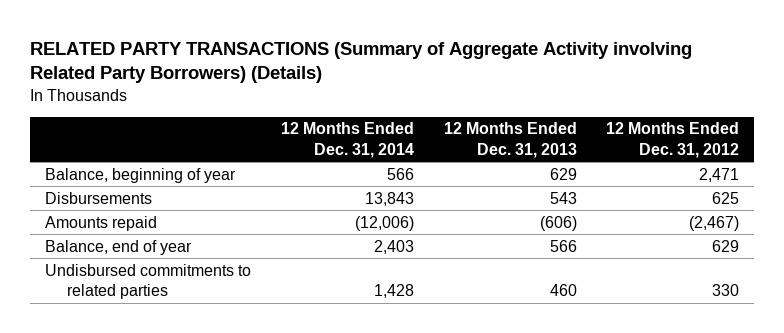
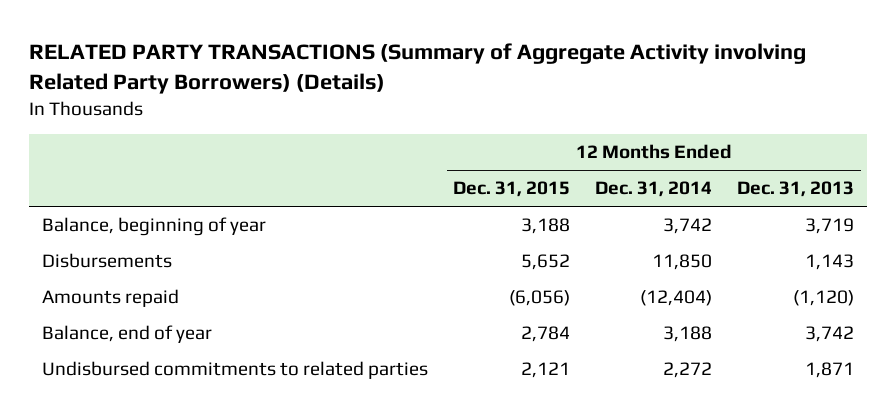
[606,122,740,158] 12 Months Ended Dec. 31, 2012 -> none
none -> [453,181,571,198] Dec. 31, 2015
[386,167,414,180] 566 -> [663,218,713,235] 3,742
[549,167,577,180] 629 -> [805,218,855,235] 3,719
[364,191,414,206] 13,843 -> [652,254,713,271] 11,850
[549,191,577,204] 543 -> [805,254,855,271] 1,143
[354,215,414,231] (12,006) -> [640,290,713,307] (12,404)
[539,215,577,231] (606) -> [793,290,855,307] (1,120)
[373,239,414,254] 2,403 -> [663,326,713,343] 3,188
[549,239,577,252] 566 -> [805,326,855,343] 3,742
[373,283,414,298] 1,428 -> [663,362,713,379] 2,272
[549,283,577,296] 460 -> [805,362,855,379] 1,871

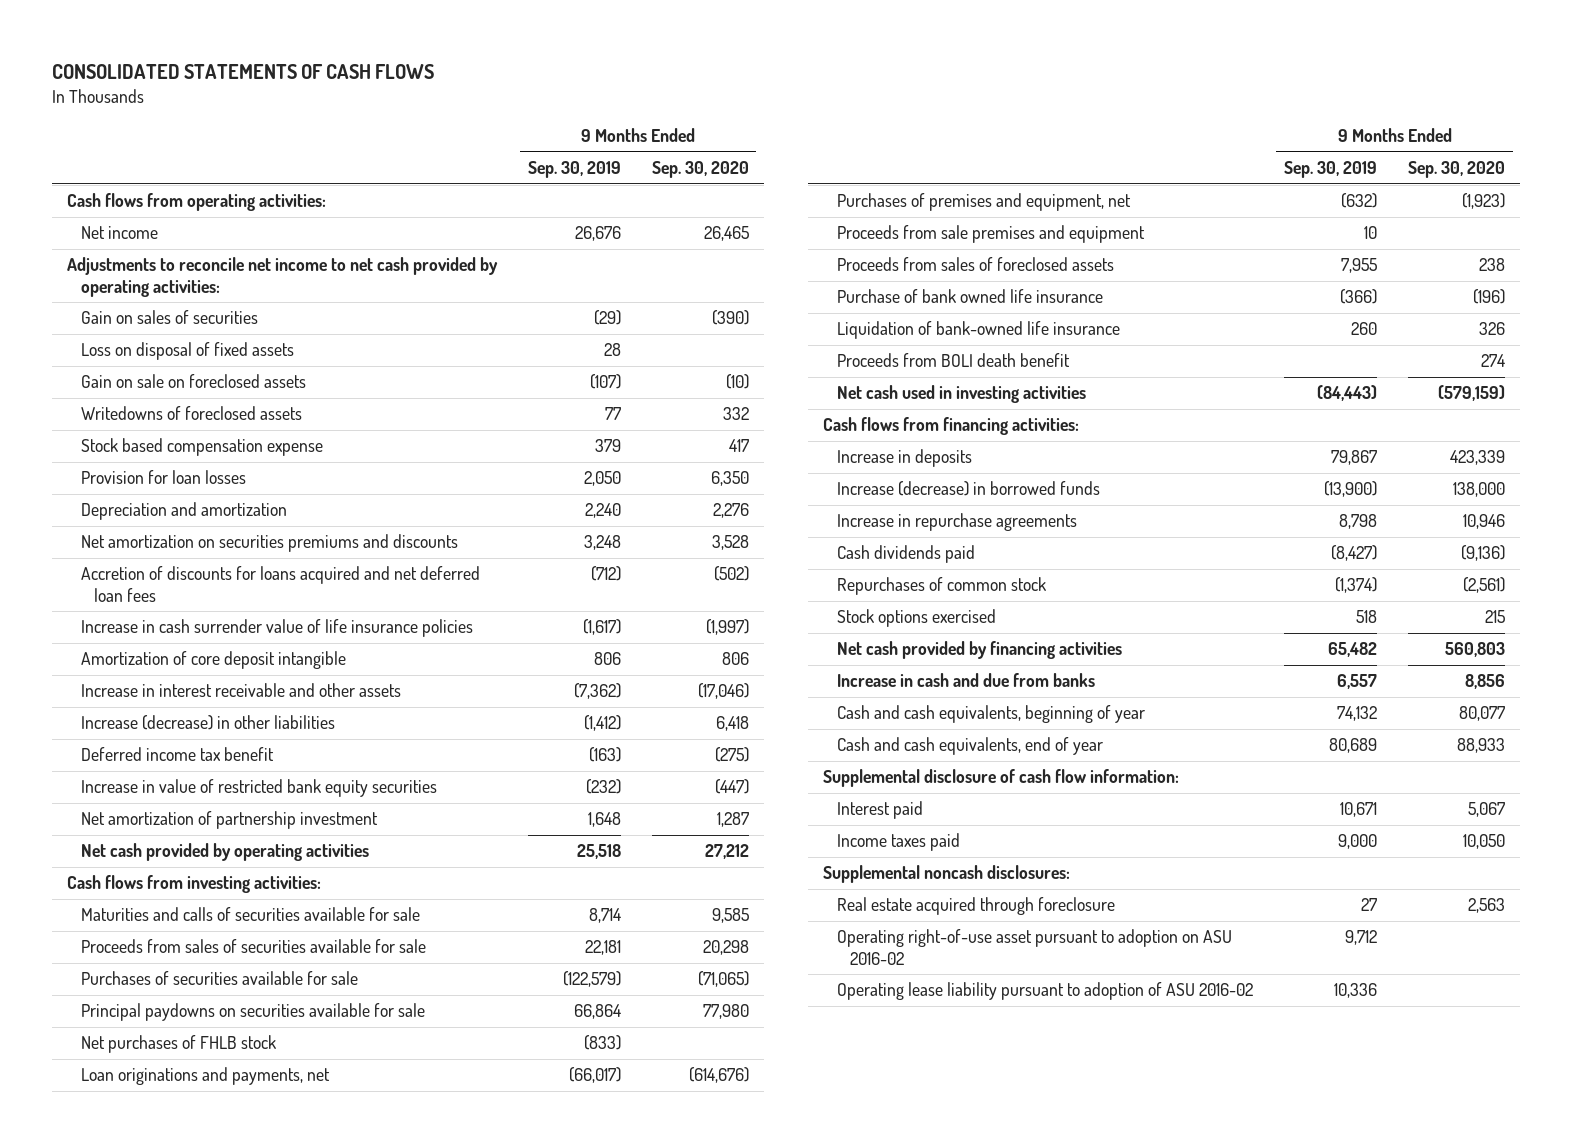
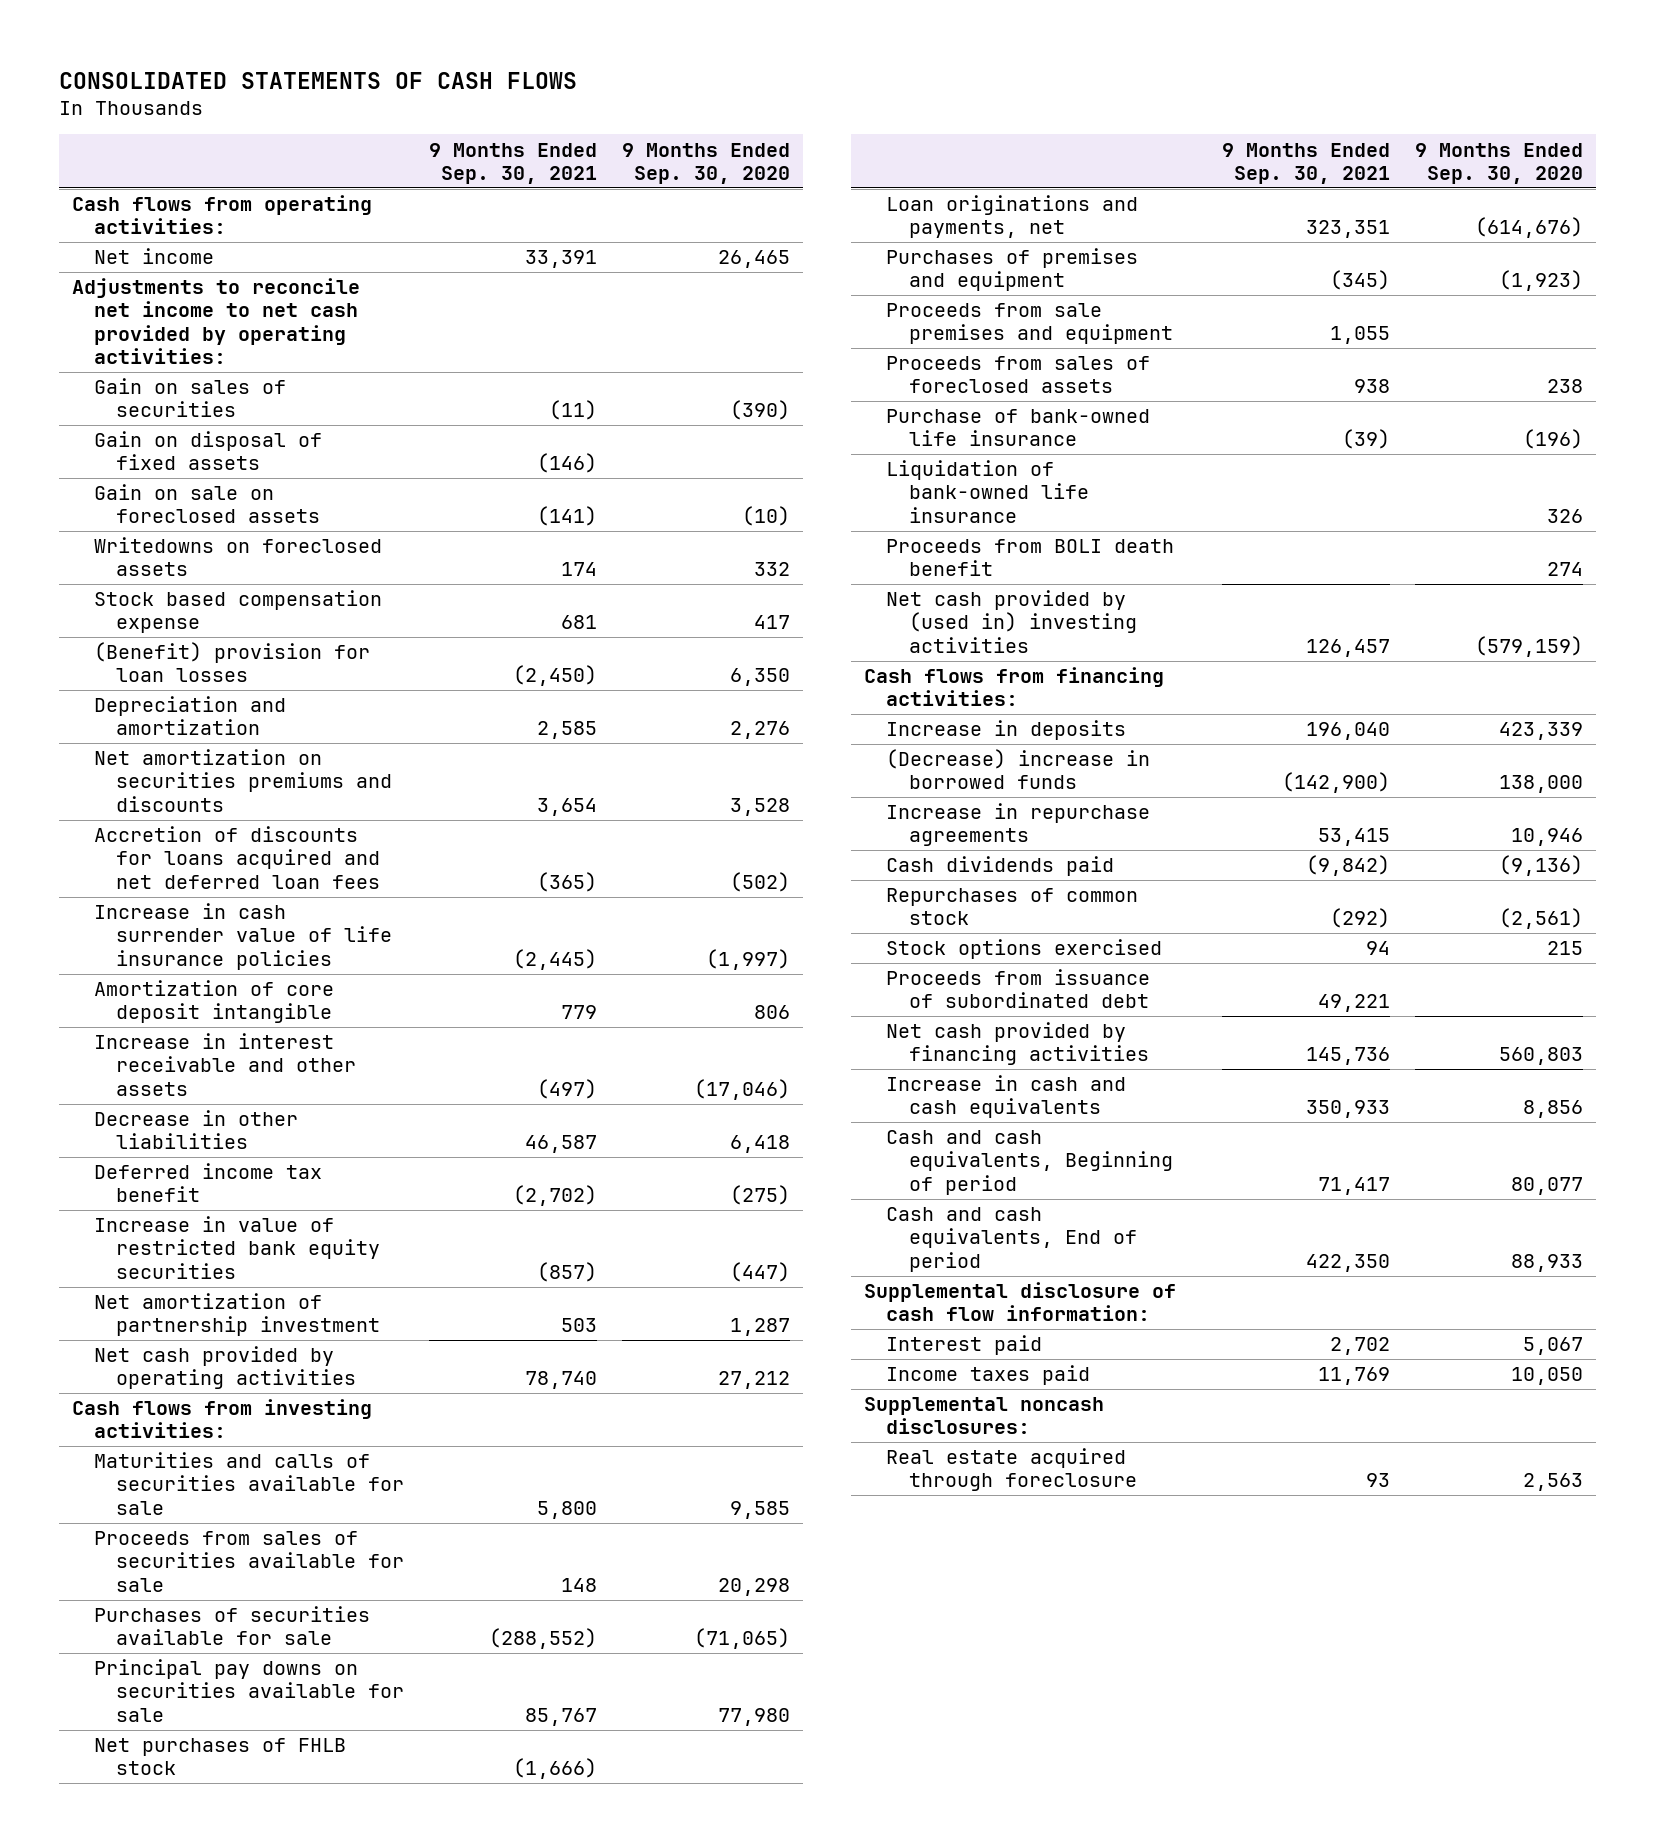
[527,161,621,179] Sep. 30, 2019 -> none
none -> [429,142,598,184] 9 Months Ended Sep. 30, 2021
[80,342,294,361] Loss on disposal of fixed assets -> [93,431,322,471] Gain on disposal of fixed assets
[80,406,302,421] Writedowns of foreclosed assets -> [93,537,382,577] Writedowns on foreclosed assets
[80,470,246,485] Provision for loan losses -> [93,642,370,683] (Benefit) provision for loan losses
[80,715,335,731] Increase (decrease) in other liabilities -> [93,1110,298,1150] Decrease in other liabilities
[80,1003,425,1022] Principal paydowns on securities available for sale -> [93,1659,405,1722] Principal pay downs on securities available for sale
[836,193,1131,212] Purchases of premises and equipment, net -> [886,248,1139,292] Purchases of premises and equipment
[836,289,1103,304] Purchase of bank owned life insurance -> [886,409,1151,447] Purchase of bank-owned life insurance
[836,385,1086,404] Net cash used in investing activities -> [886,590,1137,653] Net cash provided by (used in) investing activities
[836,481,1100,497] Increase (decrease) in borrowed funds -> [886,749,1151,790] (Decrease) increase in borrowed funds
none -> [886,969,1151,1009] Proceeds from issuance of subordinated debt
[836,673,1095,688] Increase in cash and due from banks -> [886,1075,1127,1119] Increase in cash and cash equivalents
[836,705,1145,724] Cash and cash equivalents, beginning of year -> [886,1130,1173,1195] Cash and cash equivalents, Beginning of period
[836,737,1103,756] Cash and cash equivalents, end of year -> [886,1207,1137,1272] Cash and cash equivalents, End of period
[836,929,1232,965] Operating right-of-use asset pursuant to adoption on ASU 2016-02 -> none
[836,982,1253,1001] Operating lease liability pursuant to adoption of ASU 2016-02 -> none

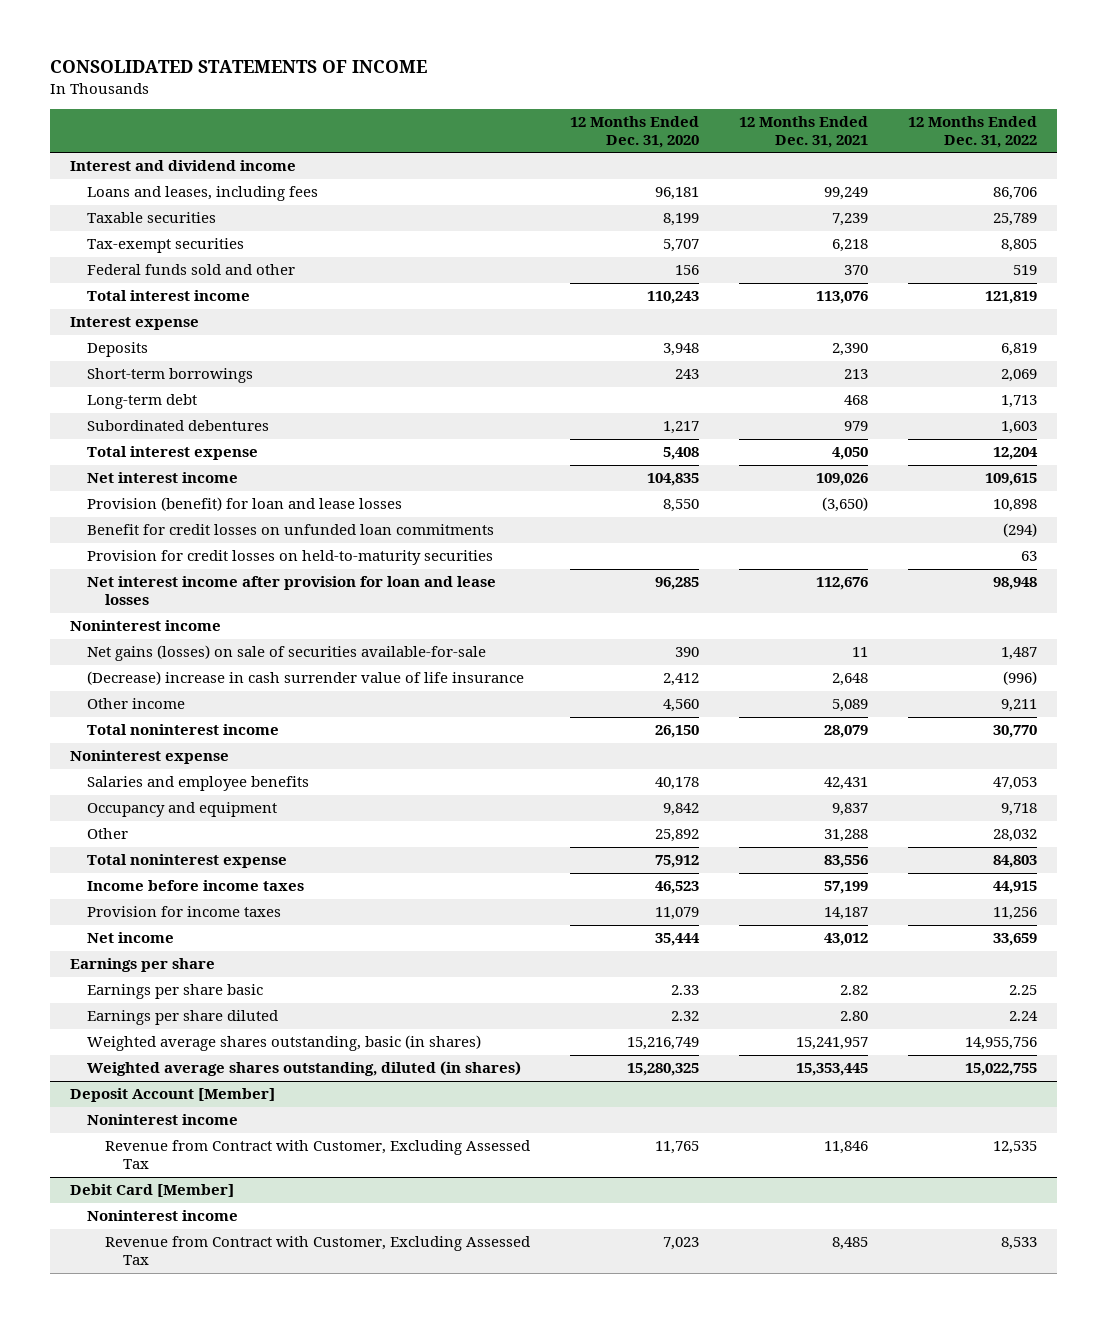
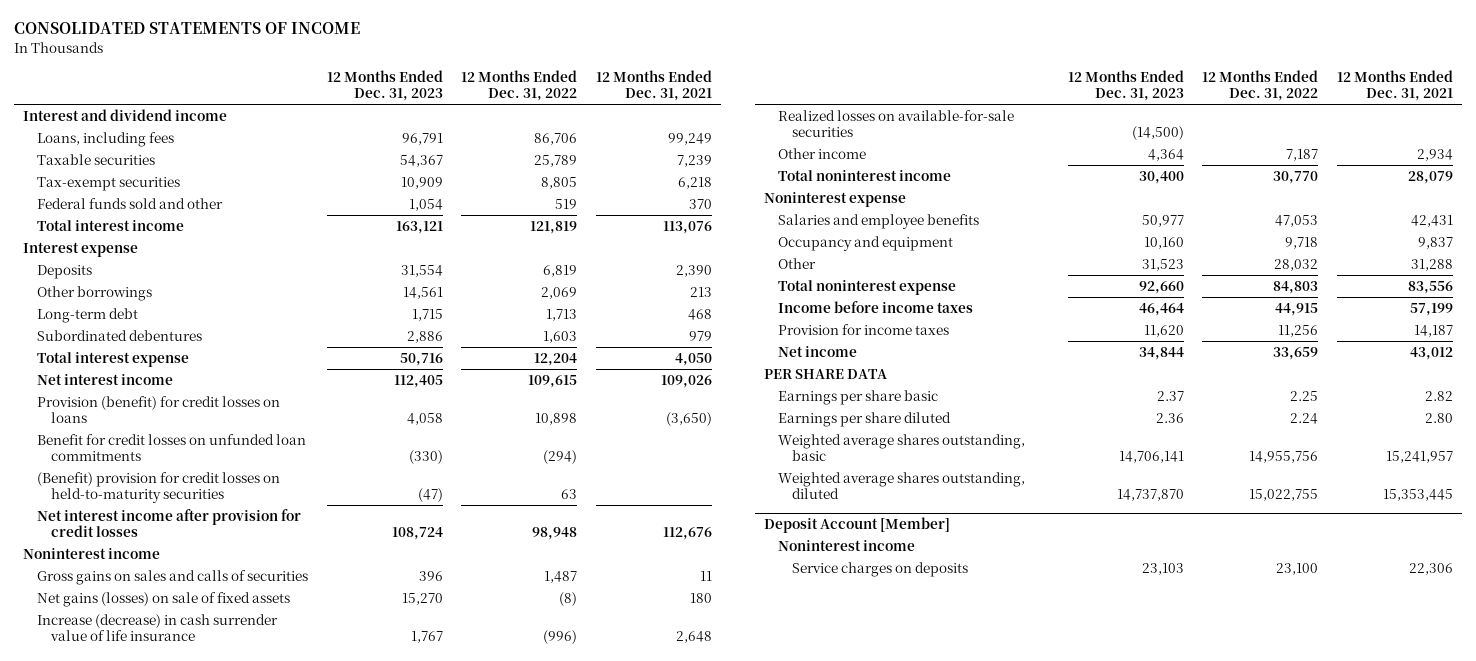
[570,115,700,148] 12 Months Ended Dec. 31, 2020 -> none
none -> [326,69,443,102] 12 Months Ended Dec. 31, 2023
[87,186,319,202] Loans and leases, including fees -> [37,131,175,147] Loans, including fees
[87,368,254,384] Short-term borrowings -> [37,285,153,301] Other borrowings
[87,497,403,512] Provision (benefit) for loan and lease losses -> [37,395,281,424] Provision (benefit) for credit losses on loans
[87,550,494,566] Provision for credit losses on held-to-maturity securities -> [37,471,281,504] (Benefit) provision for credit losses on held-to-maturity securities
[87,576,497,606] Net interest income after provision for loan and lease losses -> [37,508,302,538] Net interest income after provision for credit losses
[87,645,487,662] Net gains (losses) on sale of securities available-for-sale -> [37,569,309,585] Gross gains on sales and calls of securities
none -> [37,591,291,607] Net gains (losses) on sale of fixed assets
[87,671,525,686] (Decrease) increase in cash surrender value of life insurance -> [37,613,279,642] Increase (decrease) in cash surrender value of life insurance
none -> [778,109,1015,138] Realized losses on available-for-sale securities
[832,699,869,713] 5,089 -> [1416,148,1453,161] 2,934
[1001,699,1038,713] 9,211 -> [1286,148,1319,161] 7,187
[69,958,215,973] Earnings per share -> [763,368,887,379] PER SHARE DATA
[87,1035,482,1052] Weighted average shares outstanding, basic (in shares) -> [778,433,1026,462] Weighted average shares outstanding, basic
[87,1061,522,1077] Weighted average shares outstanding, diluted (in shares) -> [778,471,1026,500] Weighted average shares outstanding, diluted
[105,1140,531,1170] Revenue from Contract with Customer, Excluding Assessed Tax -> none
[69,1184,234,1198] Debit Card [Member] -> none
[87,1210,239,1222] Noninterest income -> none
[105,1236,531,1266] Revenue from Contract with Customer, Excluding Assessed Tax -> none
none -> [792,561,969,577] Service charges on deposits

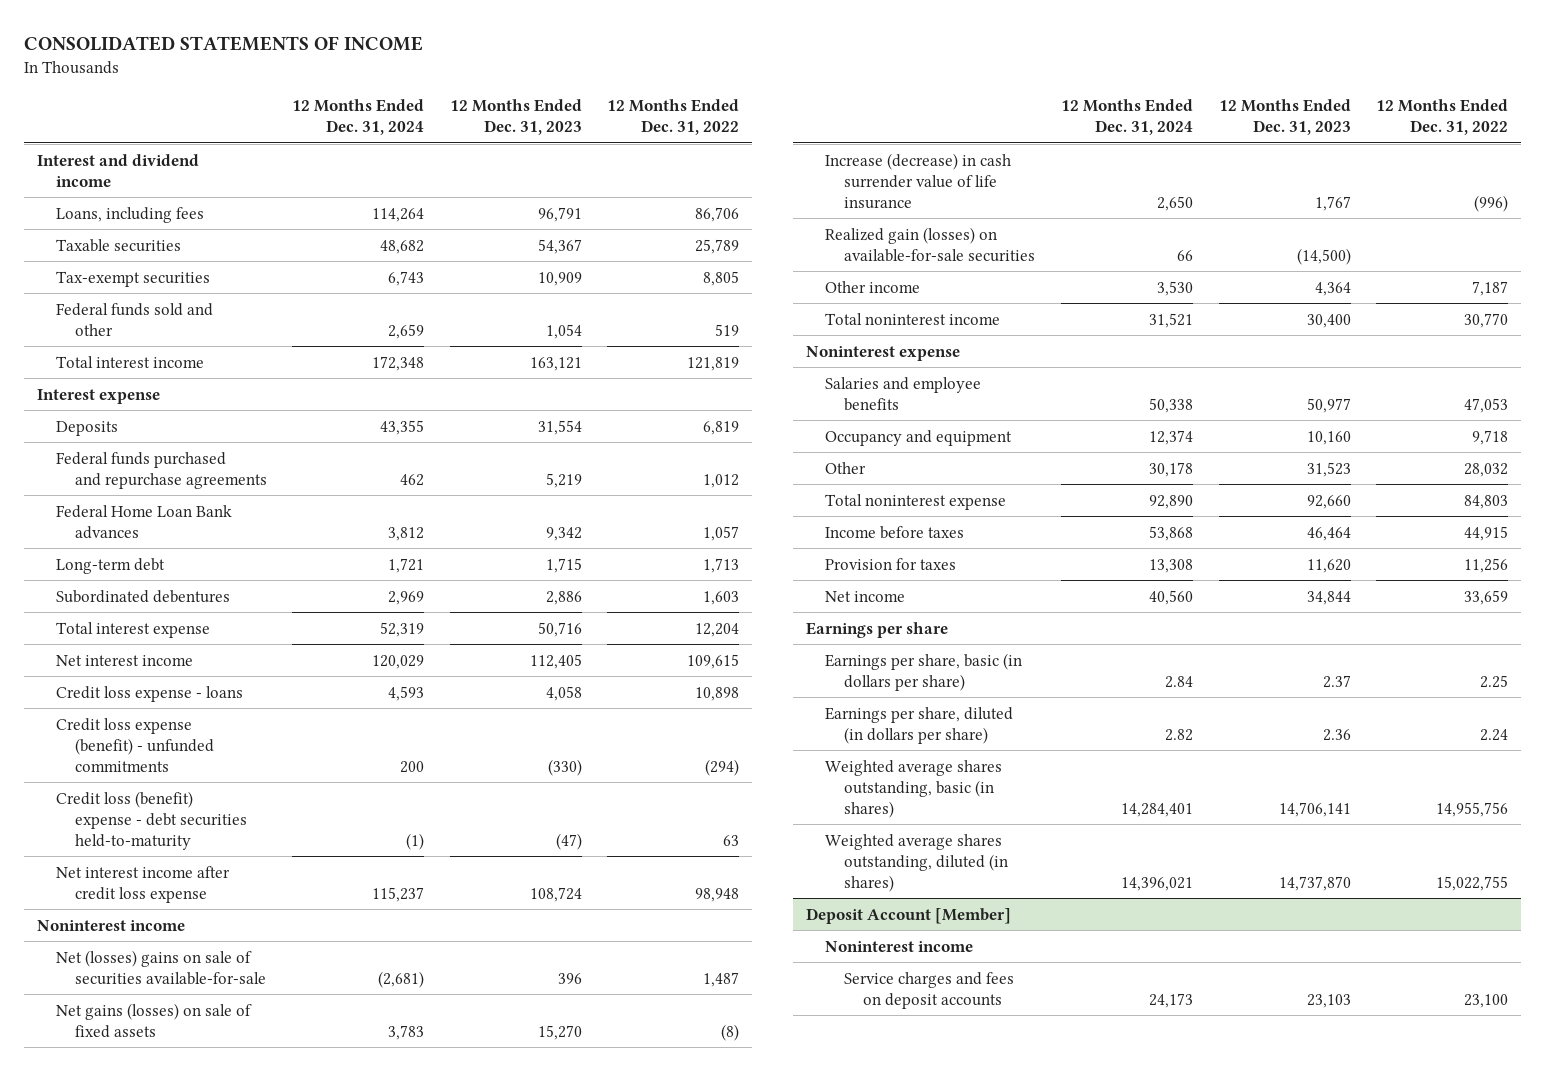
[595,69,712,102] 12 Months Ended Dec. 31, 2021 -> none
none -> [292,99,425,136] 12 Months Ended Dec. 31, 2024
[37,285,153,301] Other borrowings -> none
none -> [56,451,268,489] Federal funds purchased and repurchase agreements
none -> [56,504,233,539] Federal Home Loan Bank advances
[37,395,281,424] Provision (benefit) for credit losses on loans -> [56,685,244,702] Credit loss expense - loans
[37,433,307,462] Benefit for credit losses on unfunded loan commitments -> [56,717,215,772] Credit loss expense (benefit) - unfunded commitments
[37,471,281,504] (Benefit) provision for credit losses on held-to-maturity securities -> [56,790,248,850] Credit loss (benefit) expense - debt securities held-to-maturity
[37,508,302,538] Net interest income after provision for credit losses -> [56,865,231,903] Net interest income after credit loss expense
[37,569,309,585] Gross gains on sales and calls of securities -> [56,949,267,985] Net (losses) gains on sale of securities available-for-sale
[778,109,1015,138] Realized losses on available-for-sale securities -> [825,226,1036,262] Realized gain (losses) on available-for-sale securities
[778,300,974,313] Income before income taxes -> [825,525,965,539] Income before taxes
[778,323,950,335] Provision for income taxes -> [825,557,957,570] Provision for taxes
[763,368,887,379] PER SHARE DATA -> [806,621,949,638] Earnings per share
[778,389,939,405] Earnings per share basic -> [825,652,1023,691] Earnings per share, basic (in dollars per share)
[778,411,952,427] Earnings per share diluted -> [825,706,1014,744] Earnings per share, diluted (in dollars per share)
[778,433,1026,462] Weighted average shares outstanding, basic -> [825,759,1003,818] Weighted average shares outstanding, basic (in shares)
[778,471,1026,500] Weighted average shares outstanding, diluted -> [825,833,1009,892] Weighted average shares outstanding, diluted (in shares)
[792,561,969,577] Service charges on deposits -> [844,971,1015,1009] Service charges and fees on deposit accounts

